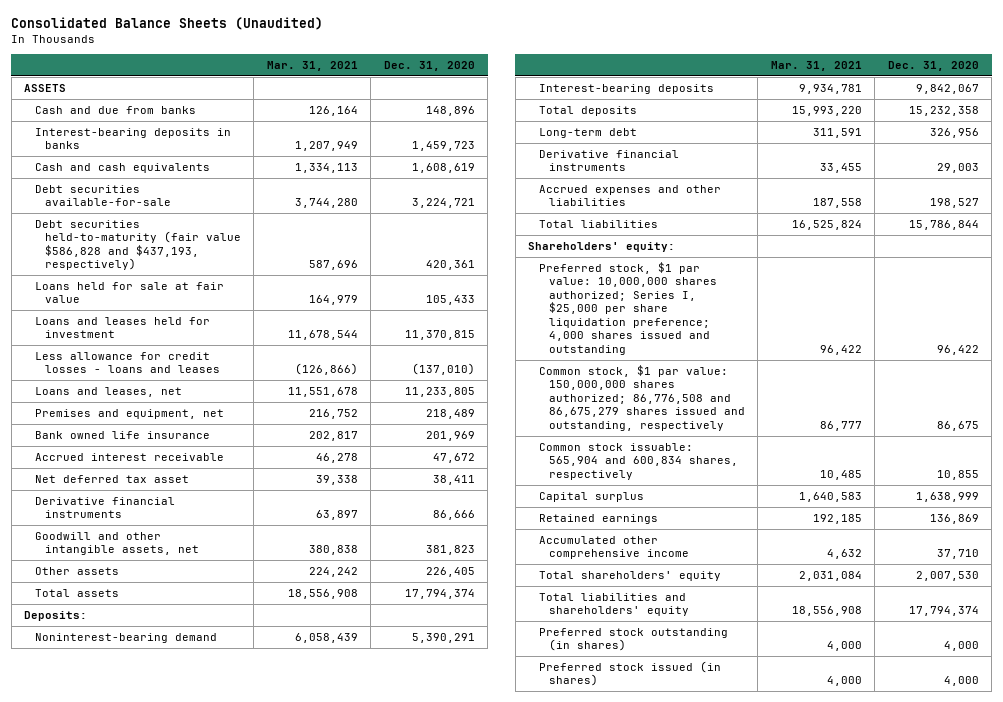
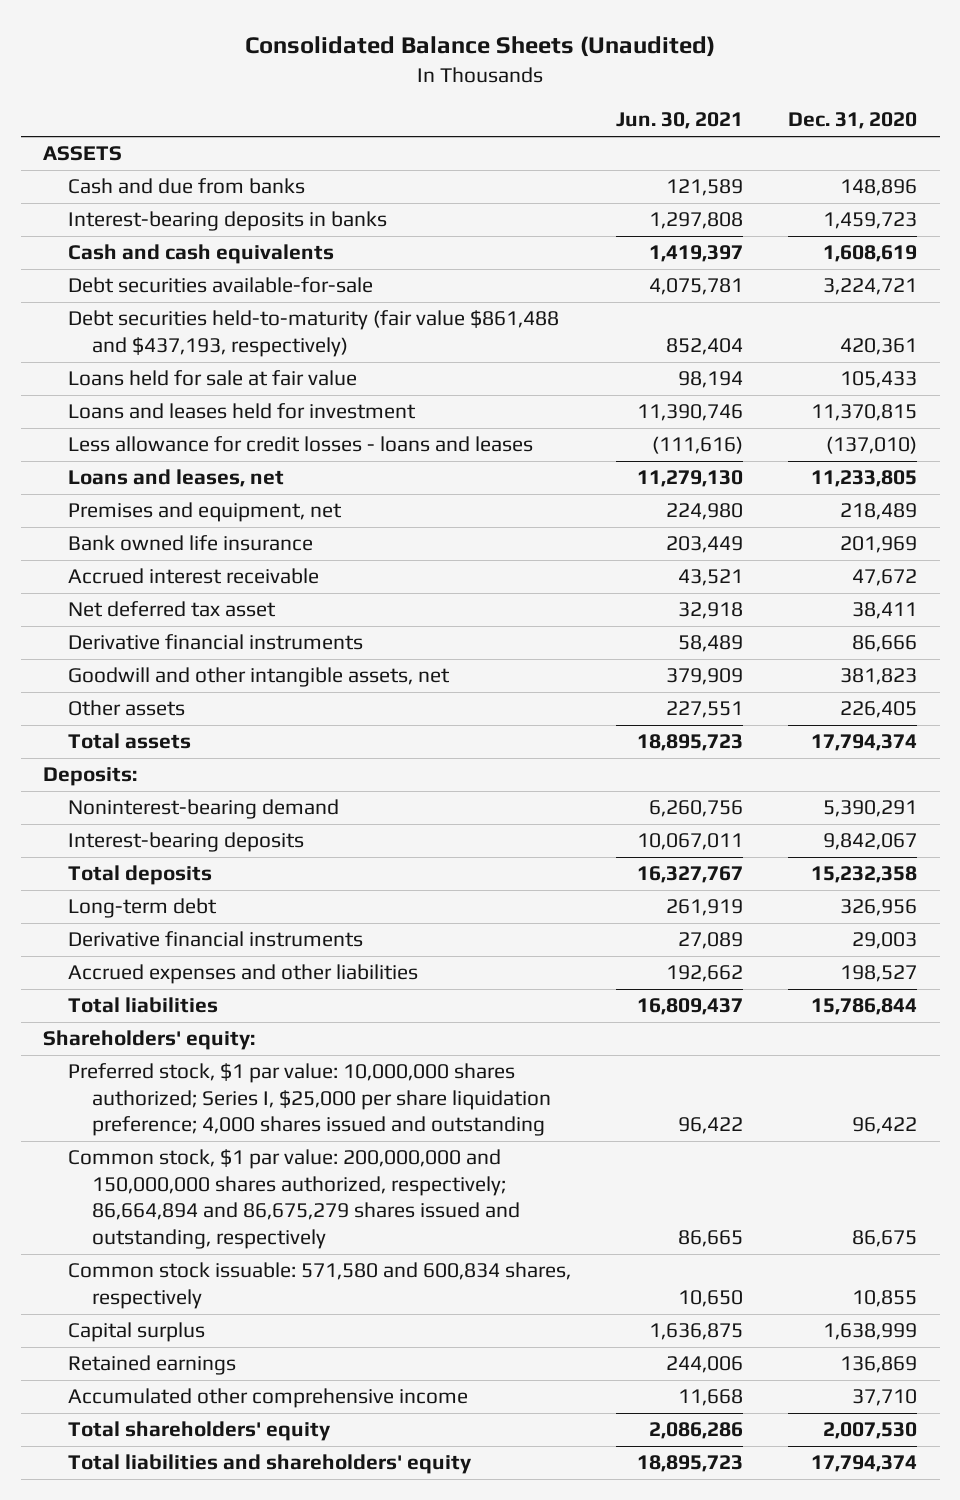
[266,60,358,71] Mar. 31, 2021 -> none
none -> [616,112,744,130] Jun. 30, 2021
[34,219,241,271] Debt securities held-to-maturity (fair value $586,828 and $437,193, respectively) -> [67,310,559,357] Debt securities held-to-maturity (fair value $861,488 and $437,193, respectively)
[538,364,745,431] Common stock, $1 par value: 150,000,000 shares authorized; 86,776,508 and 86,675,279 shares issued and outstanding, respectively -> [67,1149,521,1249] Common stock, $1 par value: 200,000,000 and 150,000,000 shares authorized, respectively; 86,664,894 and 86,675,279 shares issued and outstanding, respectively
[538,442,738,480] Common stock issuable: 565,904 and 600,834 shares, respectively -> [67,1262,571,1309] Common stock issuable: 571,580 and 600,834 shares, respectively
[538,627,728,652] Preferred stock outstanding (in shares) -> none
[538,660,721,687] Preferred stock issued (in shares) -> none

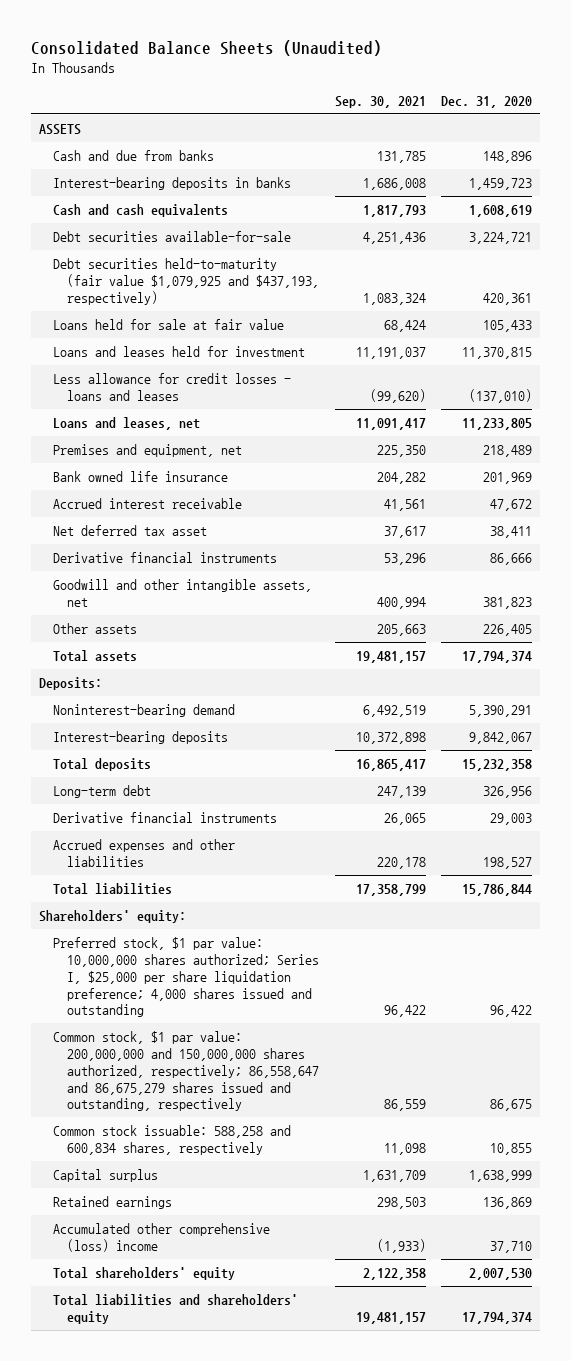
[616,112,744,130] Jun. 30, 2021 -> none
none -> [334,95,426,108] Sep. 30, 2021
[67,310,559,357] Debt securities held-to-maturity (fair value $861,488 and $437,193, respectively) -> [52,258,319,305] Debt securities held-to-maturity (fair value $1,079,925 and $437,193, respectively)
[67,1149,521,1249] Common stock, $1 par value: 200,000,000 and 150,000,000 shares authorized, respectively; 86,664,894 and 86,675,279 shares issued and outstanding, respectively -> [52,1031,319,1112] Common stock, $1 par value: 200,000,000 and 150,000,000 shares authorized, respectively; 86,558,647 and 86,675,279 shares issued and outstanding, respectively
[67,1262,571,1309] Common stock issuable: 571,580 and 600,834 shares, respectively -> [52,1125,291,1155] Common stock issuable: 588,258 and 600,834 shares, respectively
[67,1388,468,1409] Accumulated other comprehensive income -> [52,1223,270,1252] Accumulated other comprehensive (loss) income

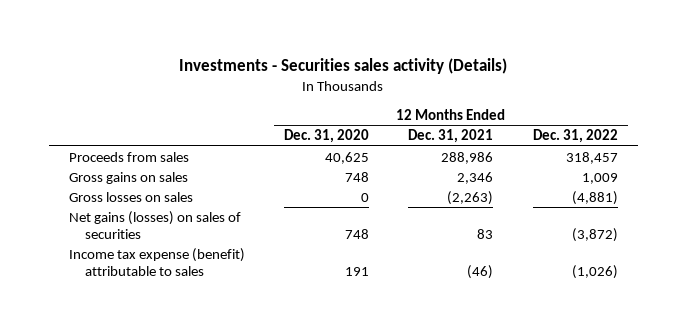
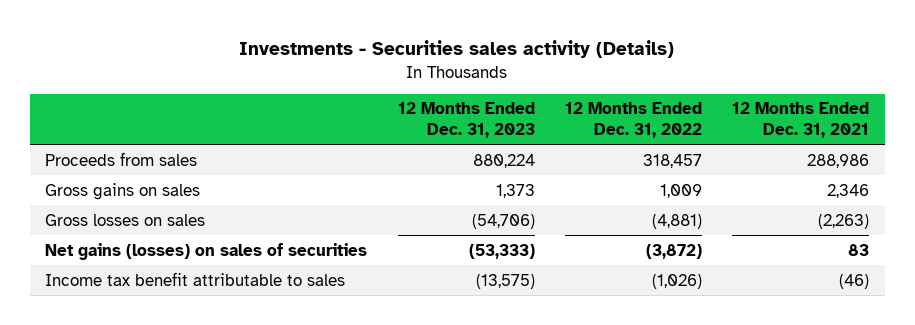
[284,129,370,144] Dec. 31, 2020 -> none
none -> [397,102,535,138] 12 Months Ended Dec. 31, 2023
[68,247,245,276] Income tax expense (benefit) attributable to sales -> [45,271,346,286] Income tax benefit attributable to sales

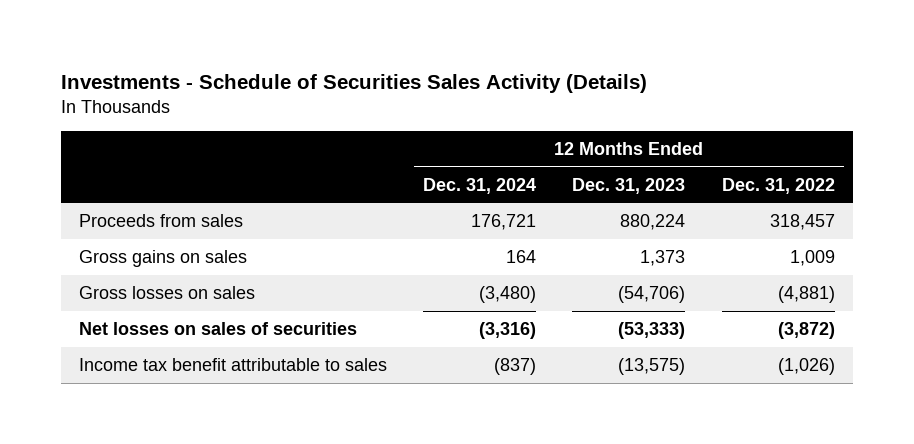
[239,40,675,59] Investments - Securities sales activity (Details) -> [60,73,647,93] Investments - Schedule of Securities Sales Activity (Details)
[732,102,870,138] 12 Months Ended Dec. 31, 2021 -> none
none -> [423,177,537,194] Dec. 31, 2024
[45,242,368,260] Net gains (losses) on sales of securities -> [79,322,358,336] Net losses on sales of securities

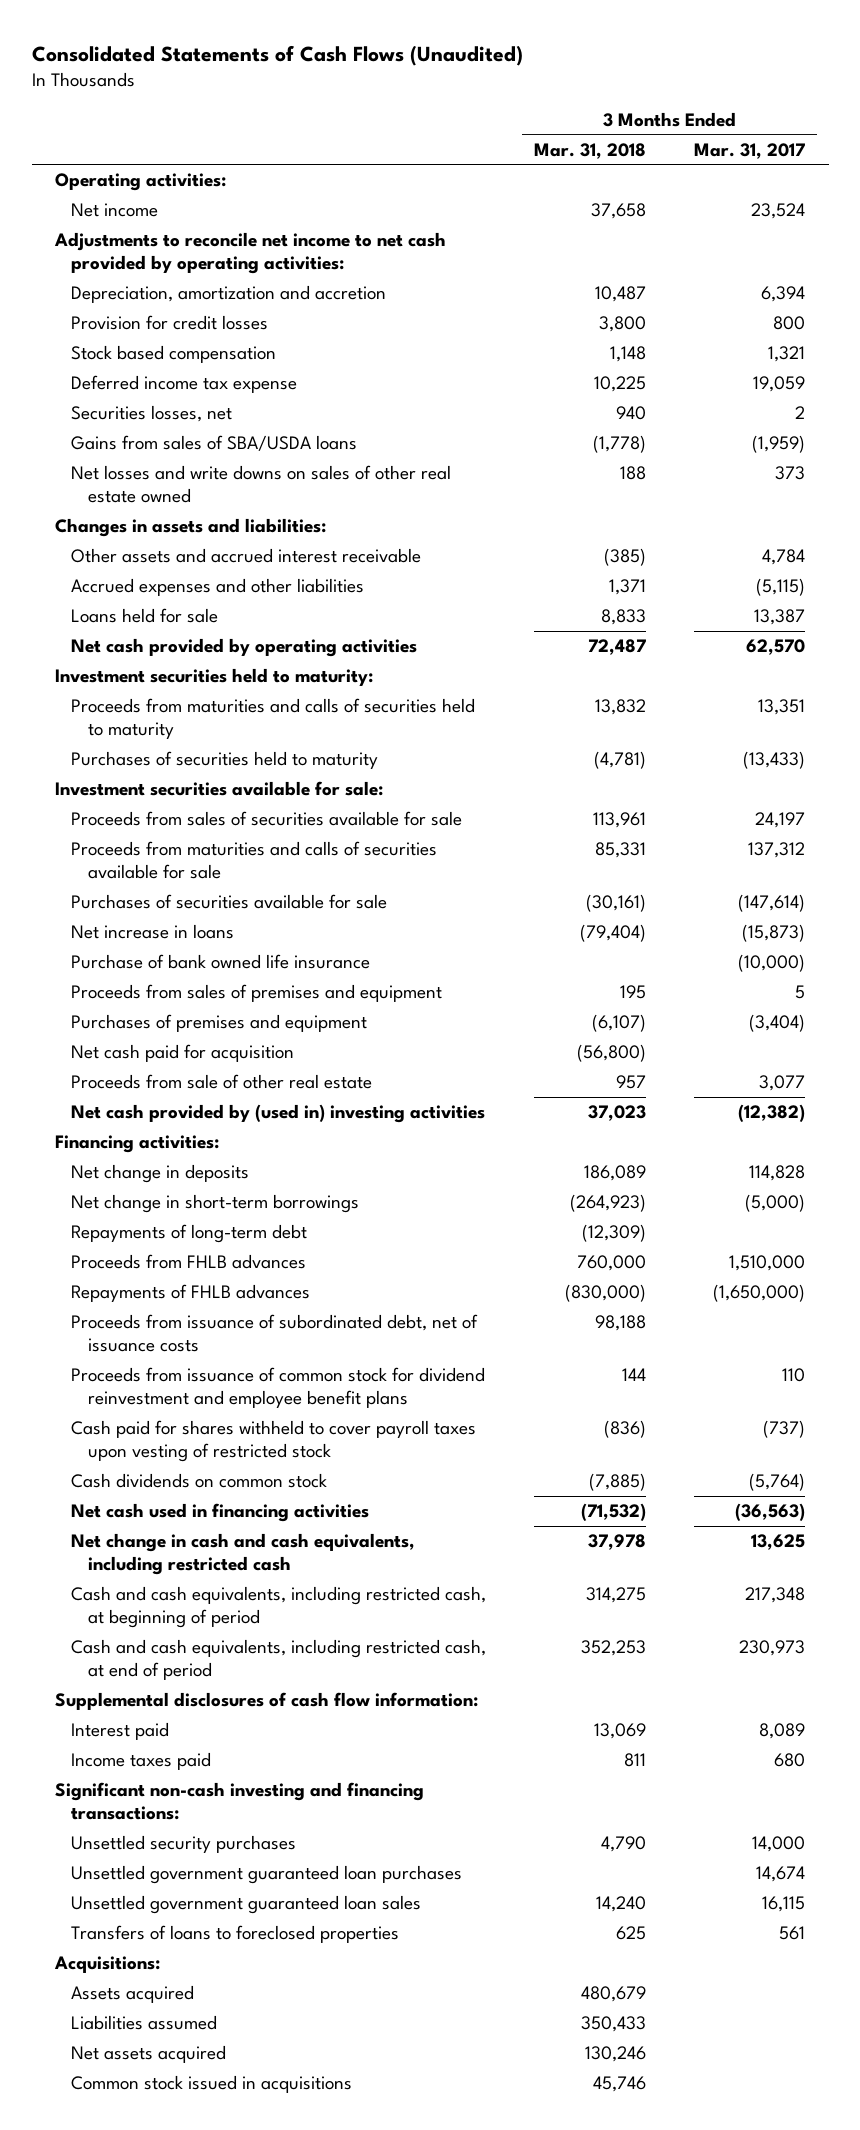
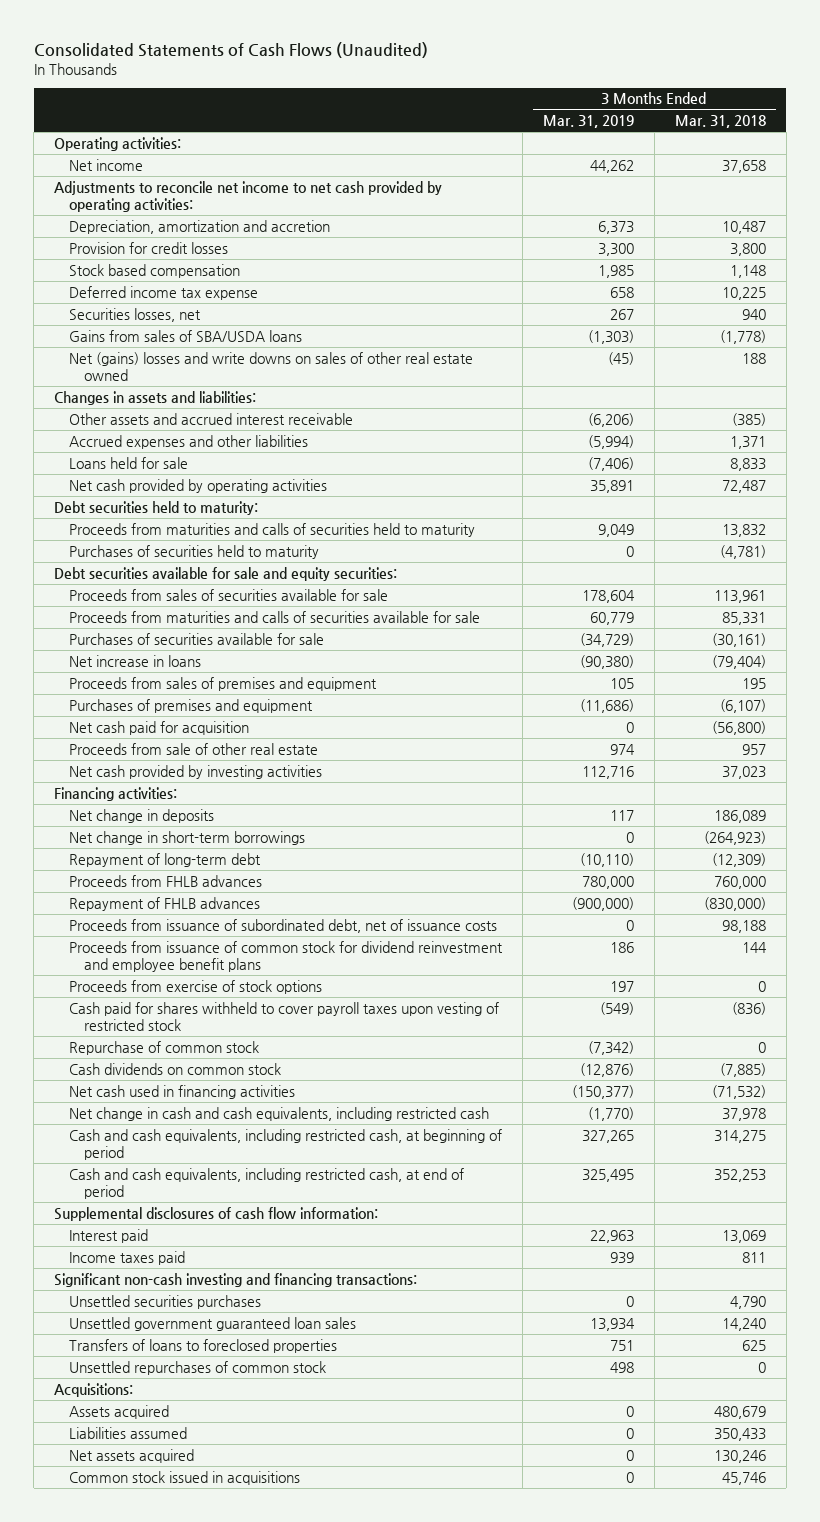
[693,142,805,159] Mar. 31, 2017 -> none
none -> [542,114,634,128] Mar. 31, 2019
[71,465,452,504] Net losses and write downs on sales of other real estate owned -> [69,351,474,382] Net (gains) losses and write downs on sales of other real estate owned
[55,668,374,687] Investment securities held to maturity: -> [54,500,259,515] Debt securities held to maturity:
[55,781,384,797] Investment securities available for sale: -> [54,566,398,581] Debt securities available for sale and equity securities:
[71,954,371,970] Purchase of bank owned life insurance -> none
[71,1104,486,1124] Net cash provided by (used in) investing activities -> [69,764,323,779] Net cash provided by investing activities
[71,1224,308,1244] Repayments of long-term debt -> [69,852,262,867] Repayment of long-term debt
[71,1284,311,1303] Repayments of FHLB advances -> [69,896,261,911] Repayment of FHLB advances
none -> [69,979,323,994] Proceeds from exercise of stock options
none -> [69,1040,260,1055] Repurchase of common stock
[71,1865,463,1885] Unsettled government guaranteed loan purchases -> none
[71,1835,297,1854] Unsettled security purchases -> [69,1294,262,1309] Unsettled securities purchases
none -> [69,1360,327,1375] Unsettled repurchases of common stock

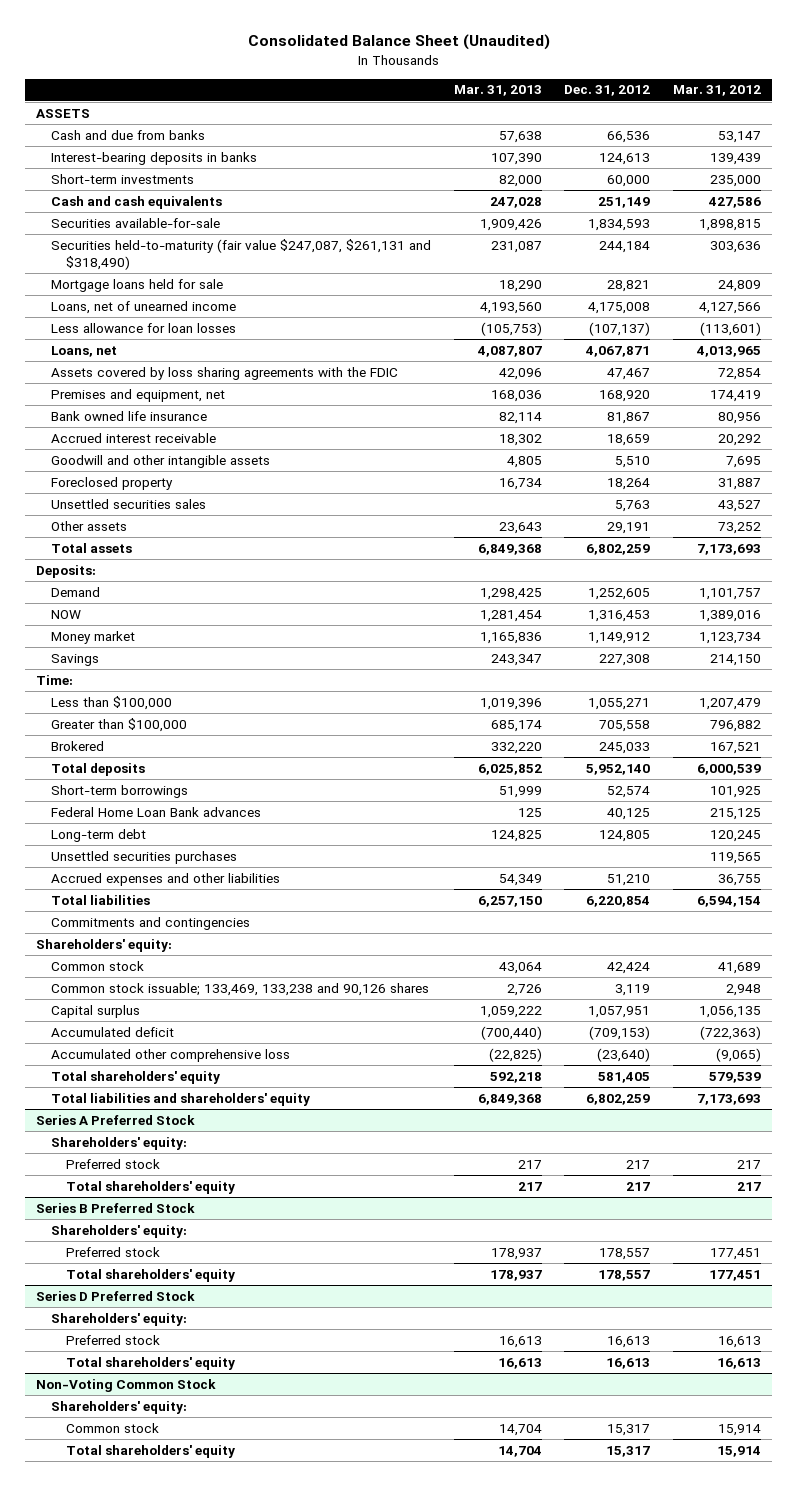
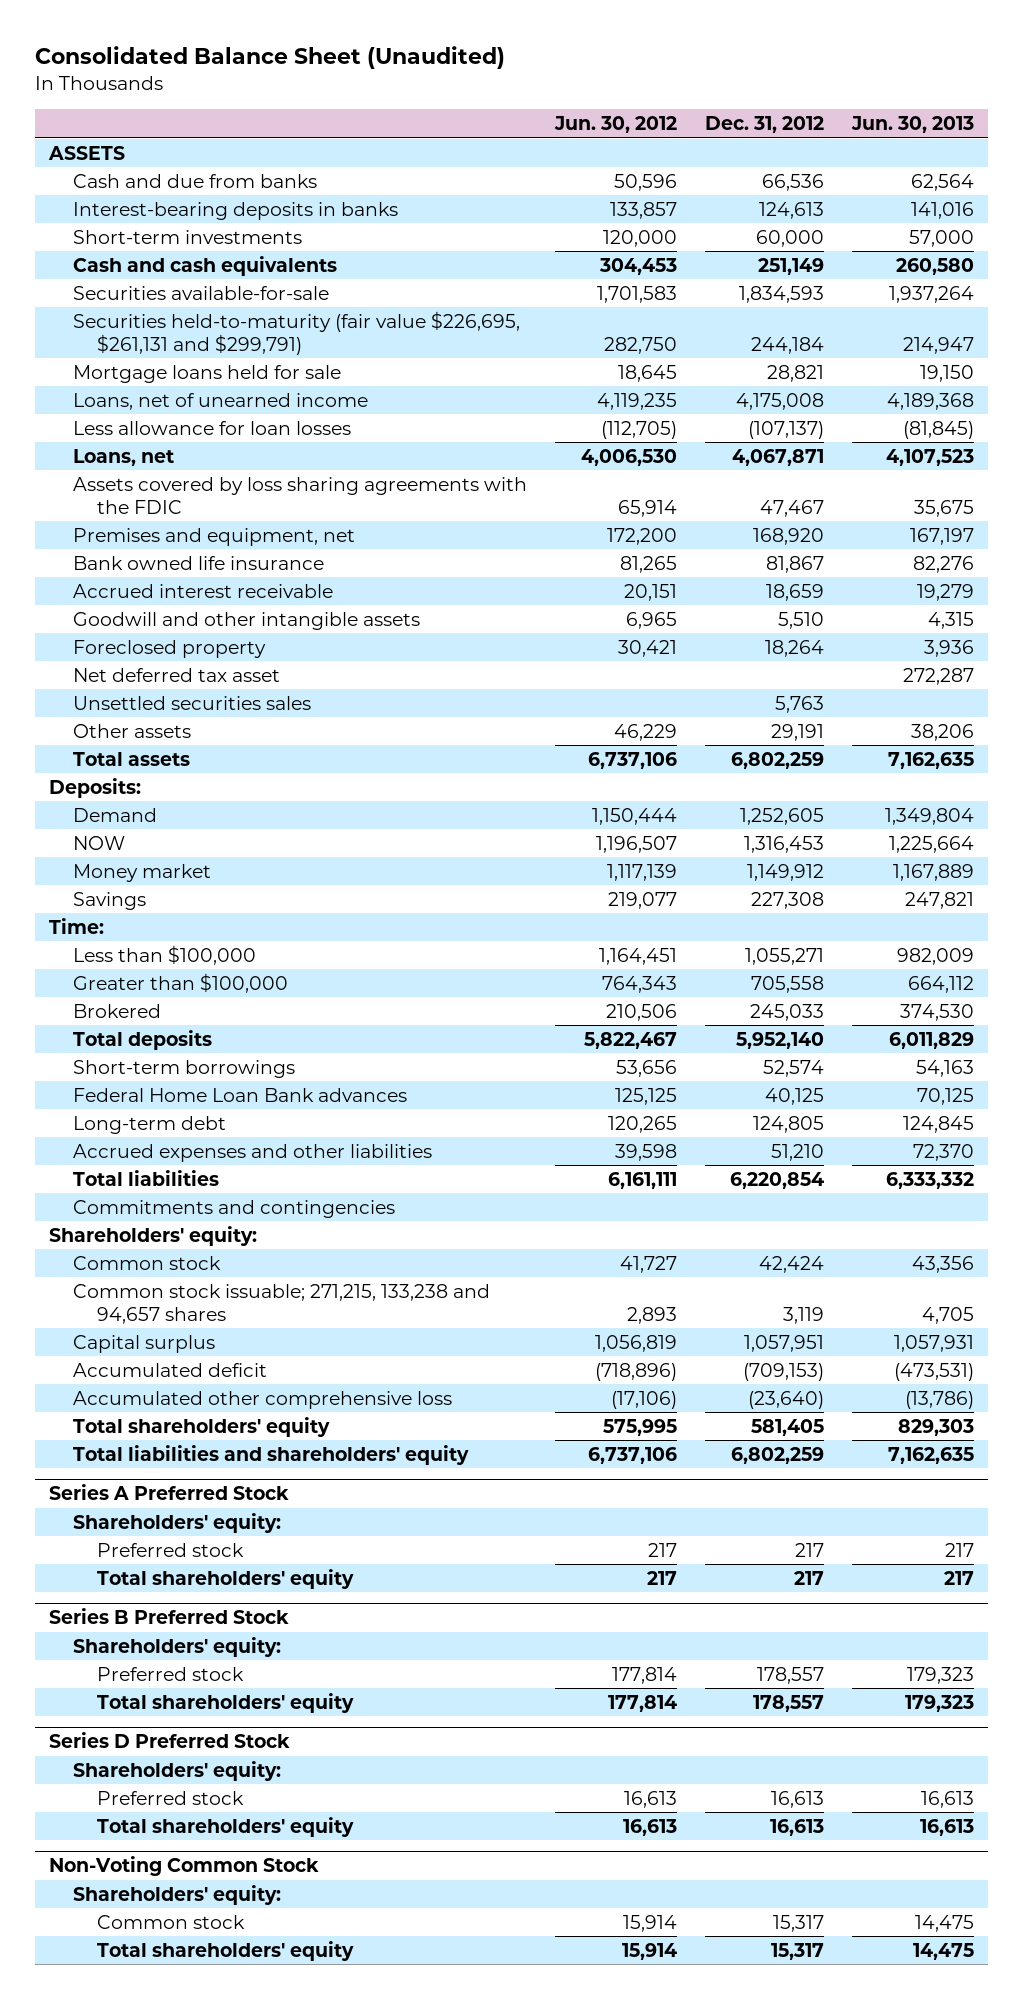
[453,85,542,97] Mar. 31, 2013 -> none
[672,85,761,97] Mar. 31, 2012 -> none
none -> [553,116,677,134] Jun. 30, 2012
none -> [850,116,974,134] Jun. 30, 2013
[51,238,432,271] Securities held-to-maturity (fair value $247,087, $261,131 and $318,490) -> [72,310,520,355] Securities held-to-maturity (fair value $226,695, $261,131 and $299,791)
none -> [72,667,280,682] Net deferred tax asset
[51,850,238,864] Unsettled securities purchases -> none
[51,982,430,996] Common stock issuable; 133,469, 133,238 and 90,126 shares -> [72,1283,490,1324] Common stock issuable; 271,215, 133,238 and 94,657 shares

